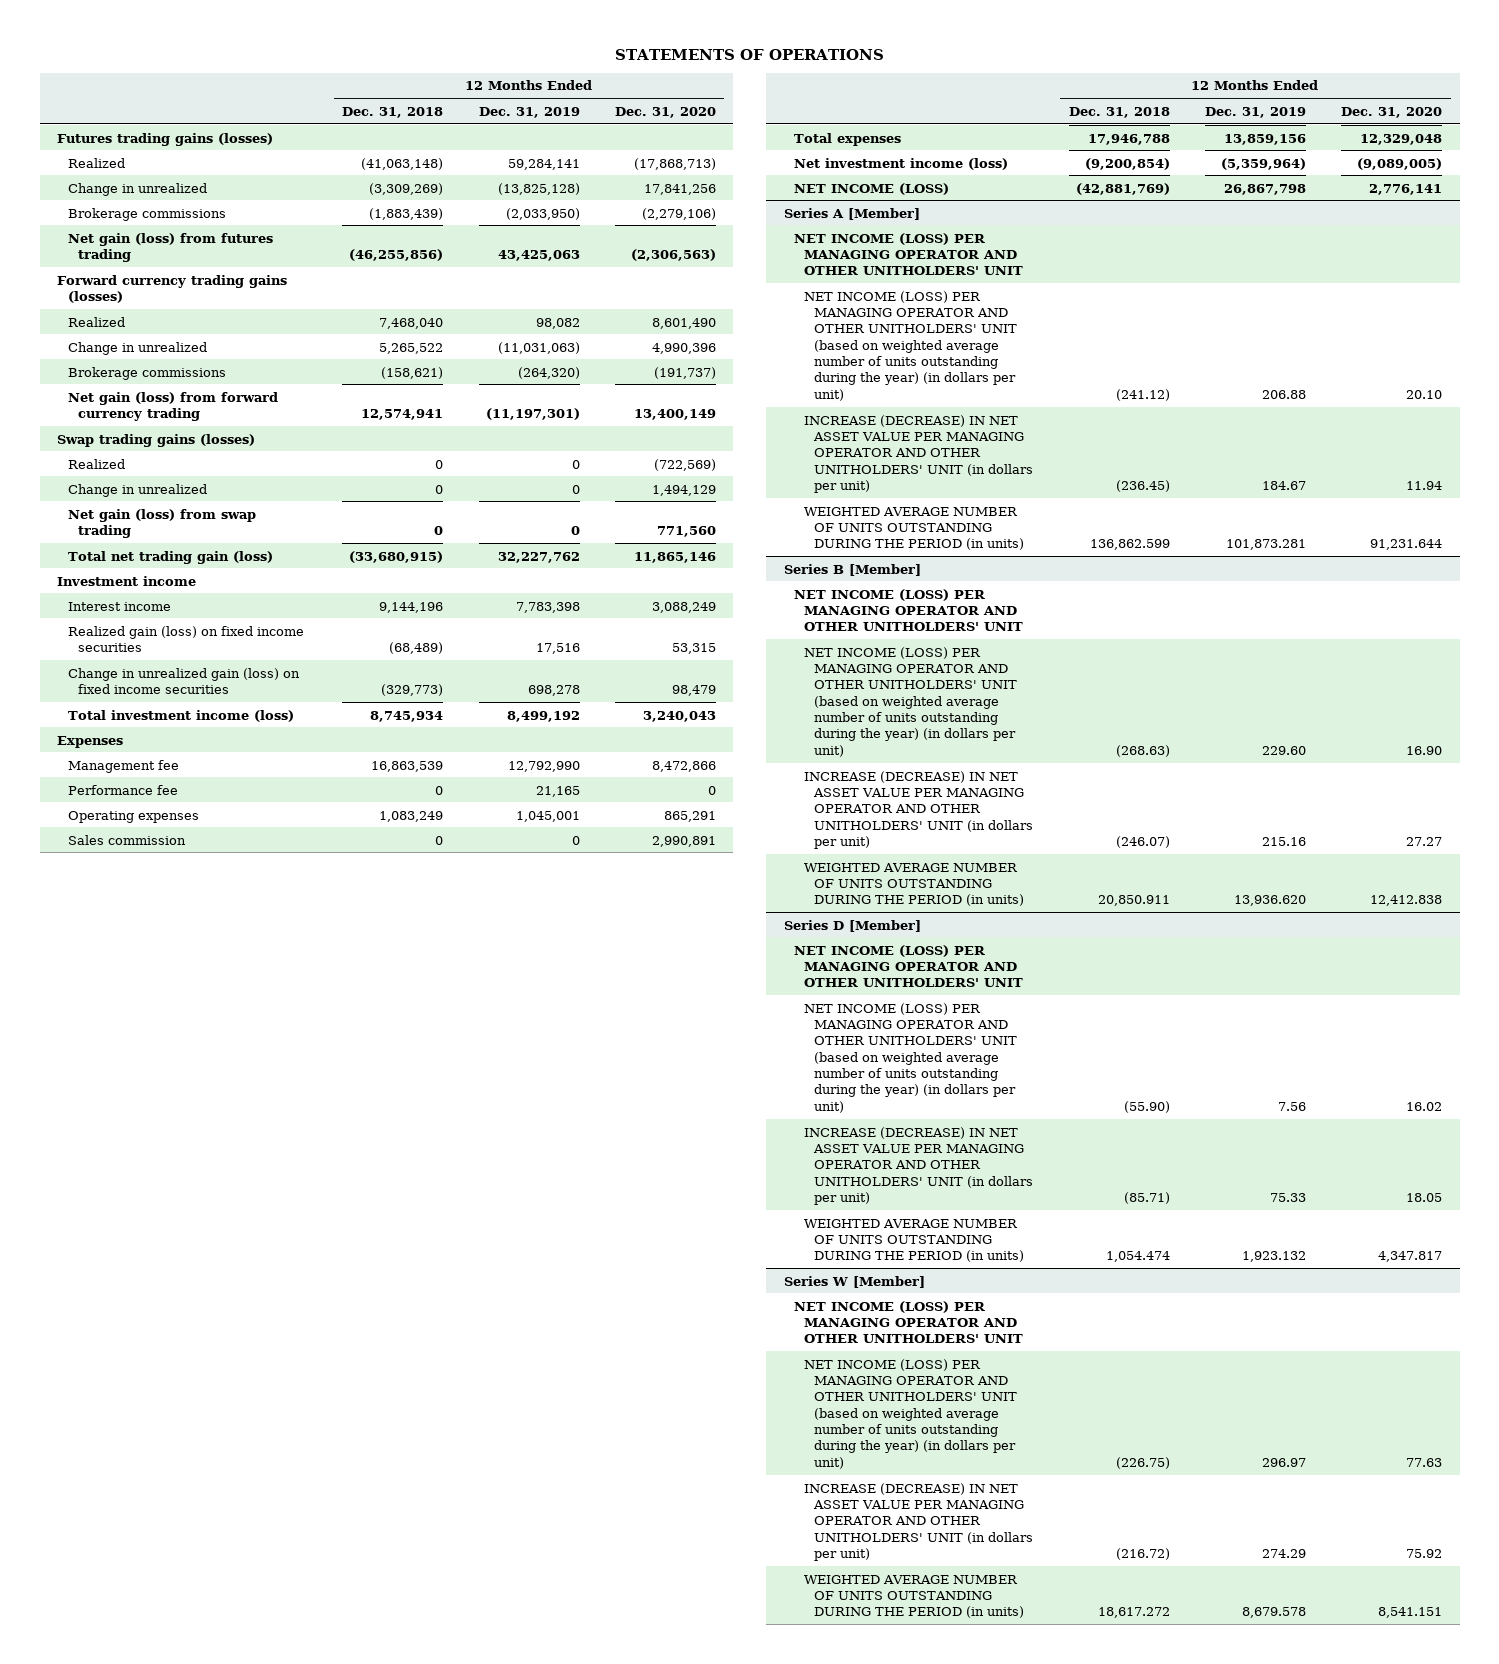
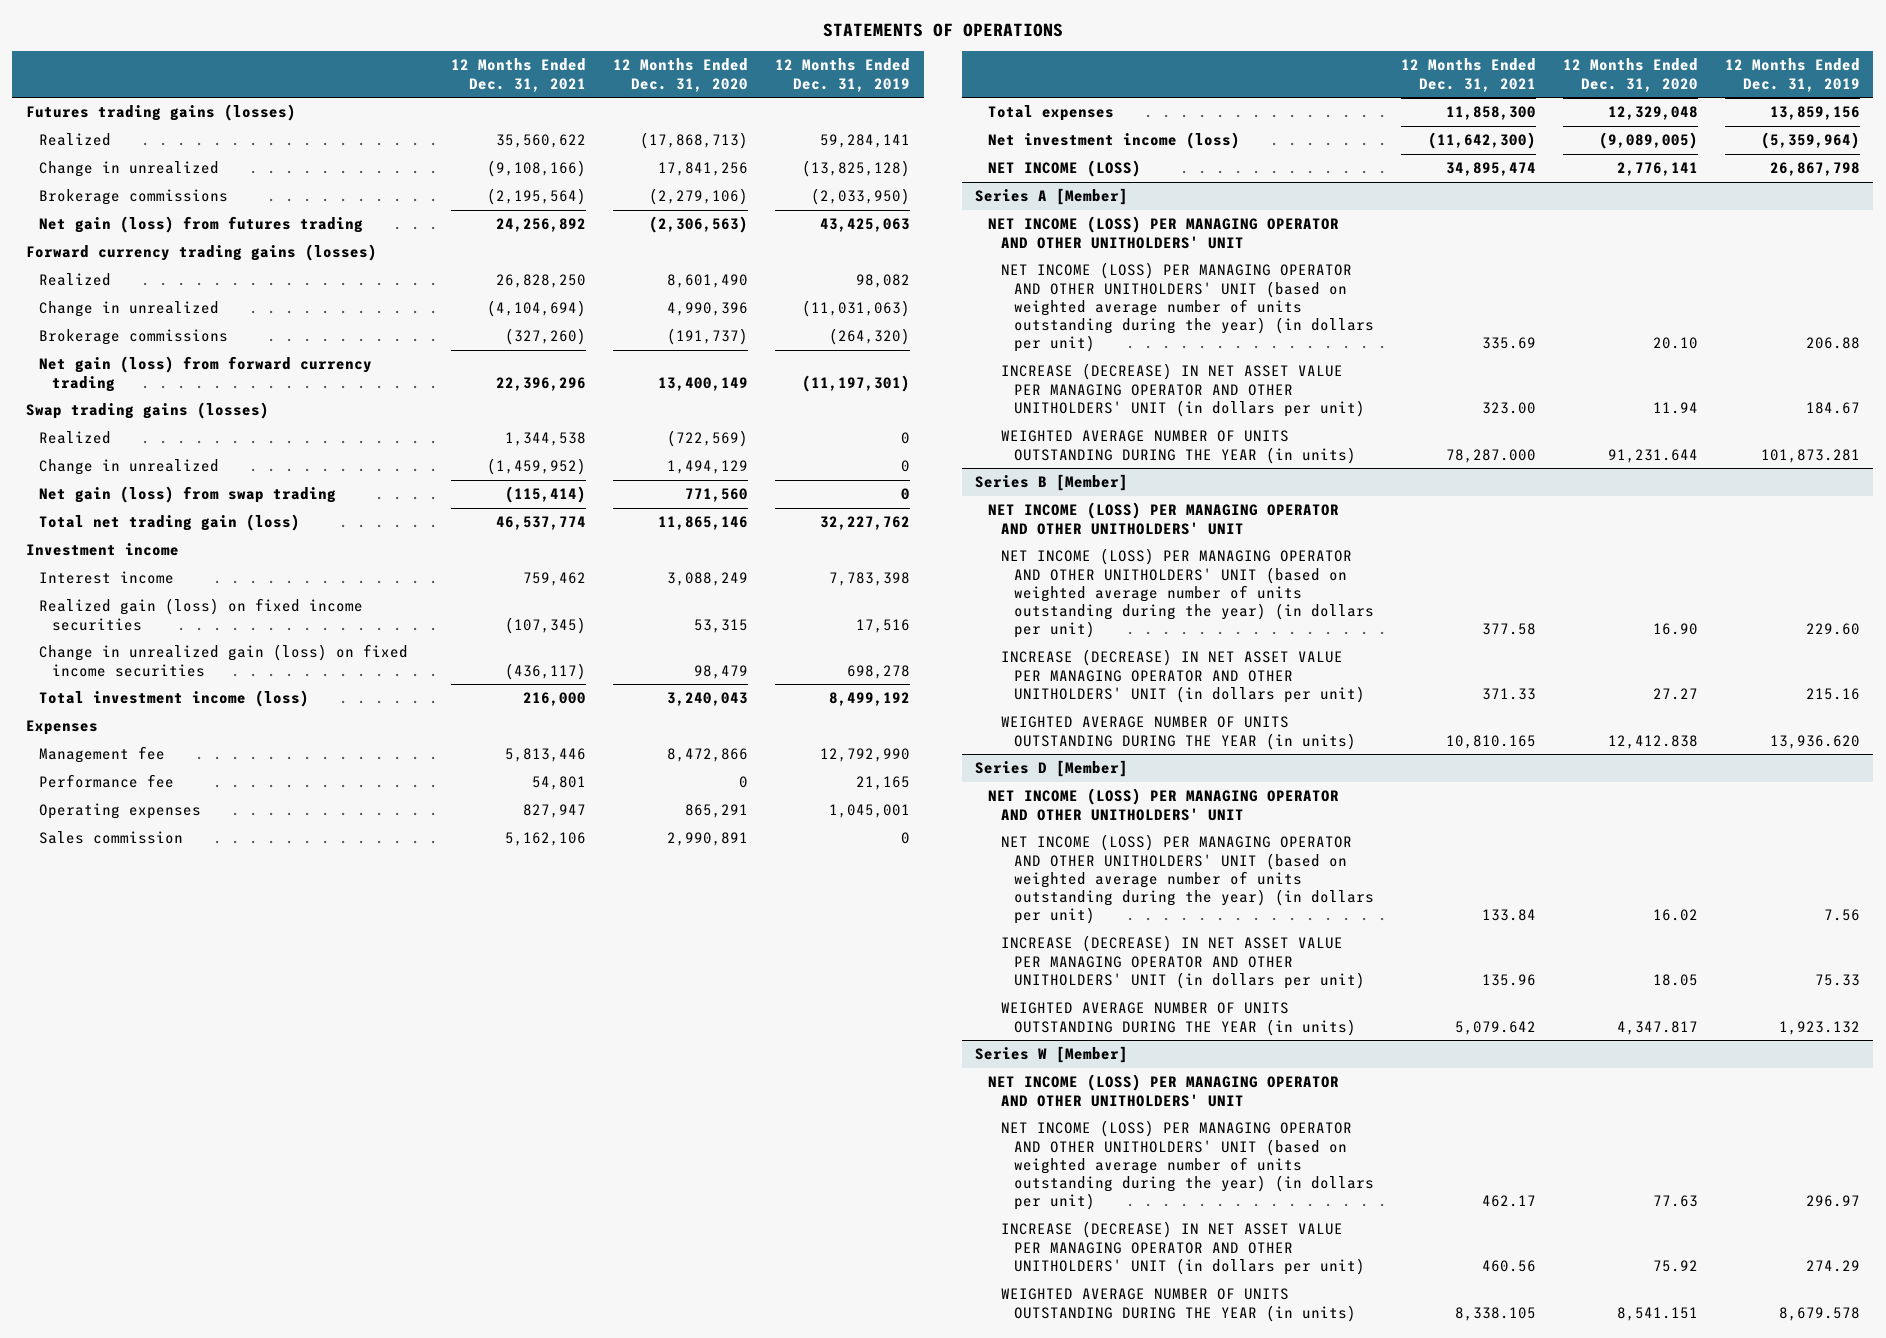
[342,106,444,118] Dec. 31, 2018 -> none
none -> [451,58,587,92] 12 Months Ended Dec. 31, 2021
[804,506,1025,551] WEIGHTED AVERAGE NUMBER OF UNITS OUTSTANDING DURING THE PERIOD (in units) -> [1001,430,1357,464] WEIGHTED AVERAGE NUMBER OF UNITS OUTSTANDING DURING THE YEAR (in units)
[804,862,1025,907] WEIGHTED AVERAGE NUMBER OF UNITS OUTSTANDING DURING THE PERIOD (in units) -> [1001,716,1357,750] WEIGHTED AVERAGE NUMBER OF UNITS OUTSTANDING DURING THE YEAR (in units)
[804,1218,1025,1263] WEIGHTED AVERAGE NUMBER OF UNITS OUTSTANDING DURING THE PERIOD (in units) -> [1001,1002,1357,1036] WEIGHTED AVERAGE NUMBER OF UNITS OUTSTANDING DURING THE YEAR (in units)
[804,1574,1025,1619] WEIGHTED AVERAGE NUMBER OF UNITS OUTSTANDING DURING THE PERIOD (in units) -> [1001,1288,1357,1322] WEIGHTED AVERAGE NUMBER OF UNITS OUTSTANDING DURING THE YEAR (in units)

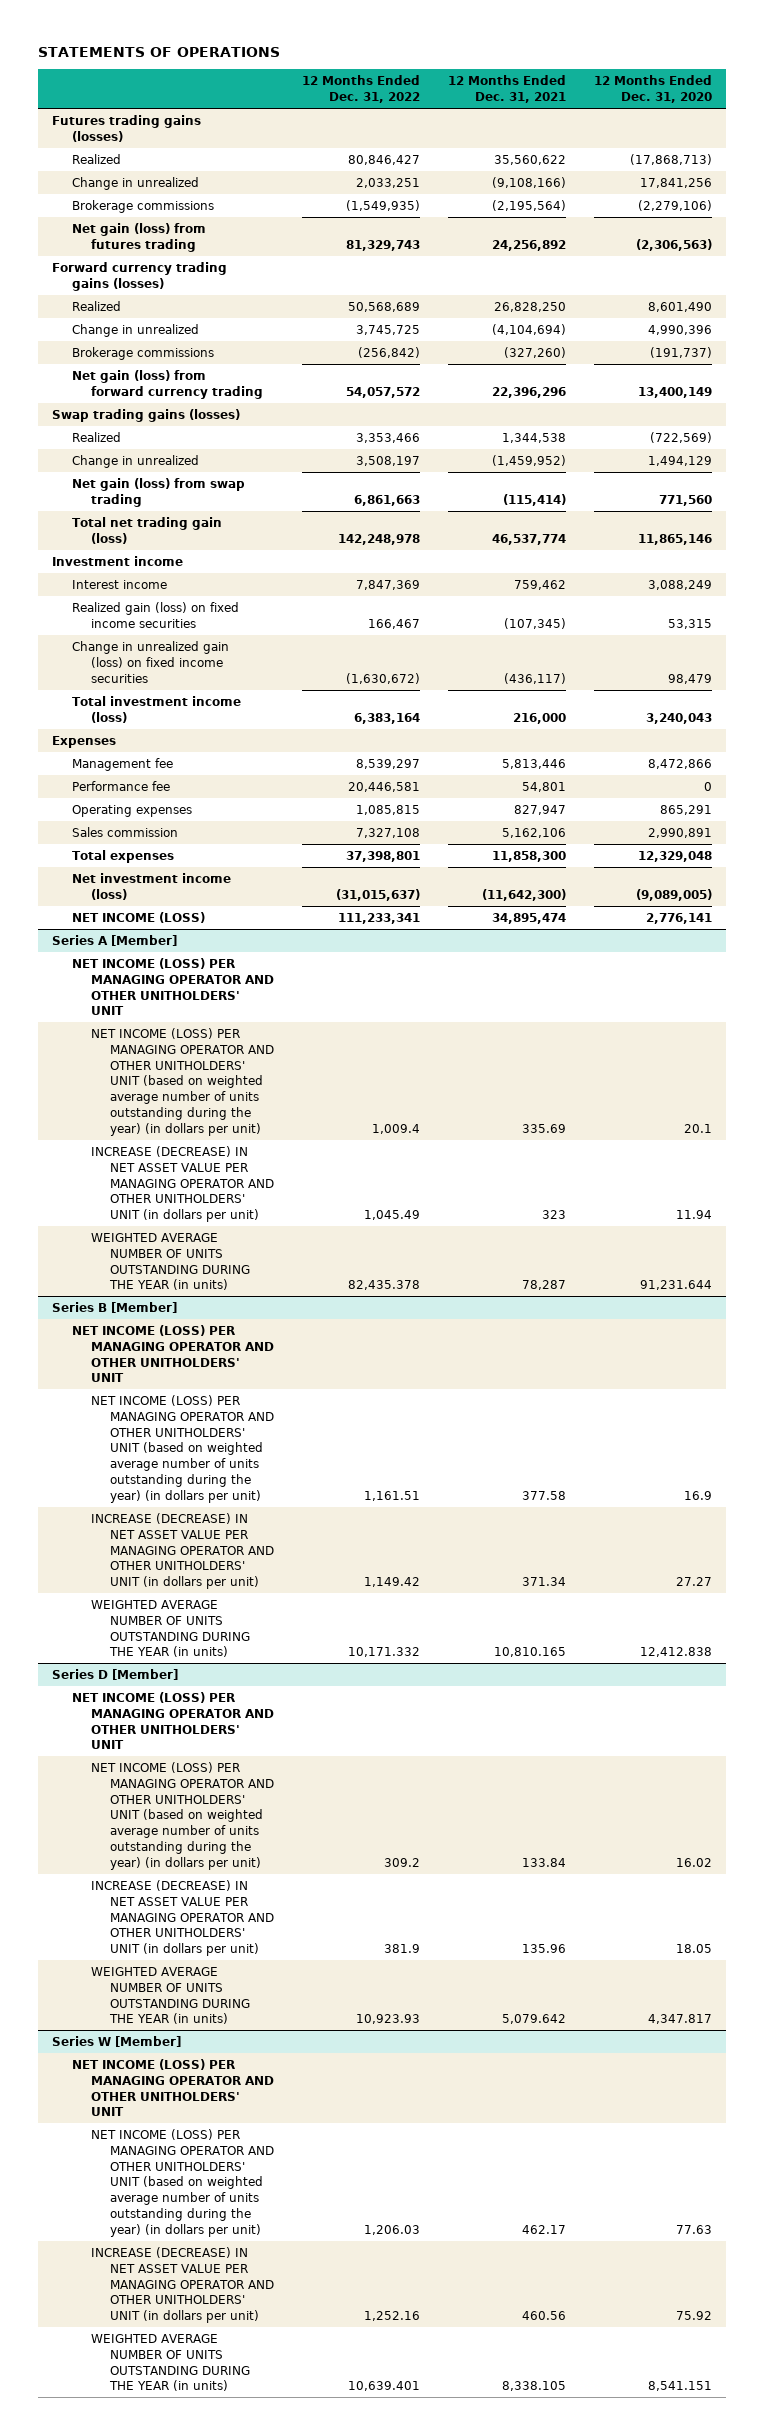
[775,58,911,92] 12 Months Ended Dec. 31, 2019 -> none
none -> [301,75,420,104] 12 Months Ended Dec. 31, 2022
[1652,337,1698,350] 20.10 -> [683,1123,712,1133] 20.1
[1481,401,1536,414] 323.00 -> [541,1210,566,1220] 323
[1445,448,1536,463] 78,287.000 -> [521,1280,566,1291] 78,287
[1652,623,1698,636] 16.90 -> [683,1490,712,1500] 16.9
[1481,687,1536,700] 371.33 -> [521,1577,566,1587] 371.34

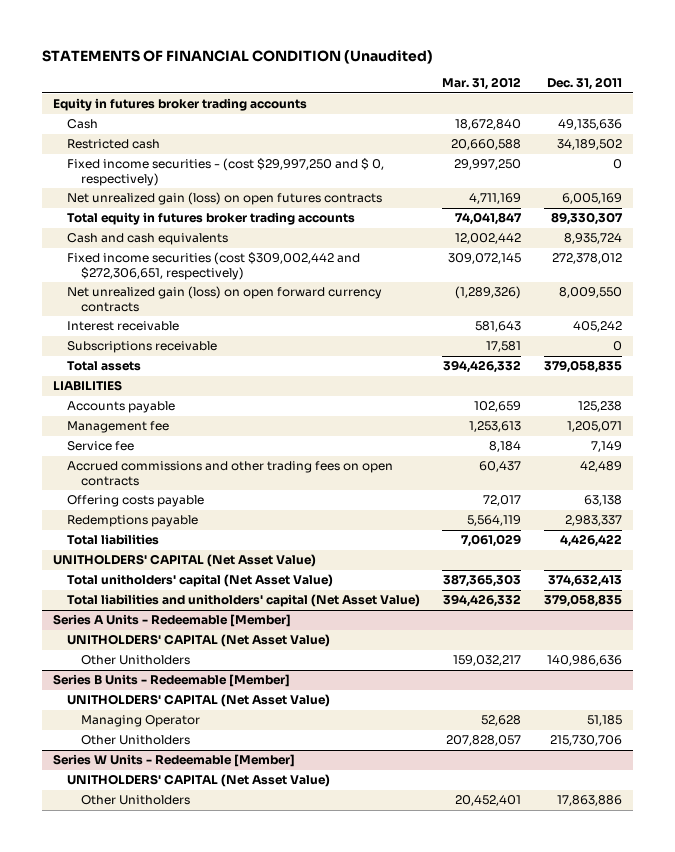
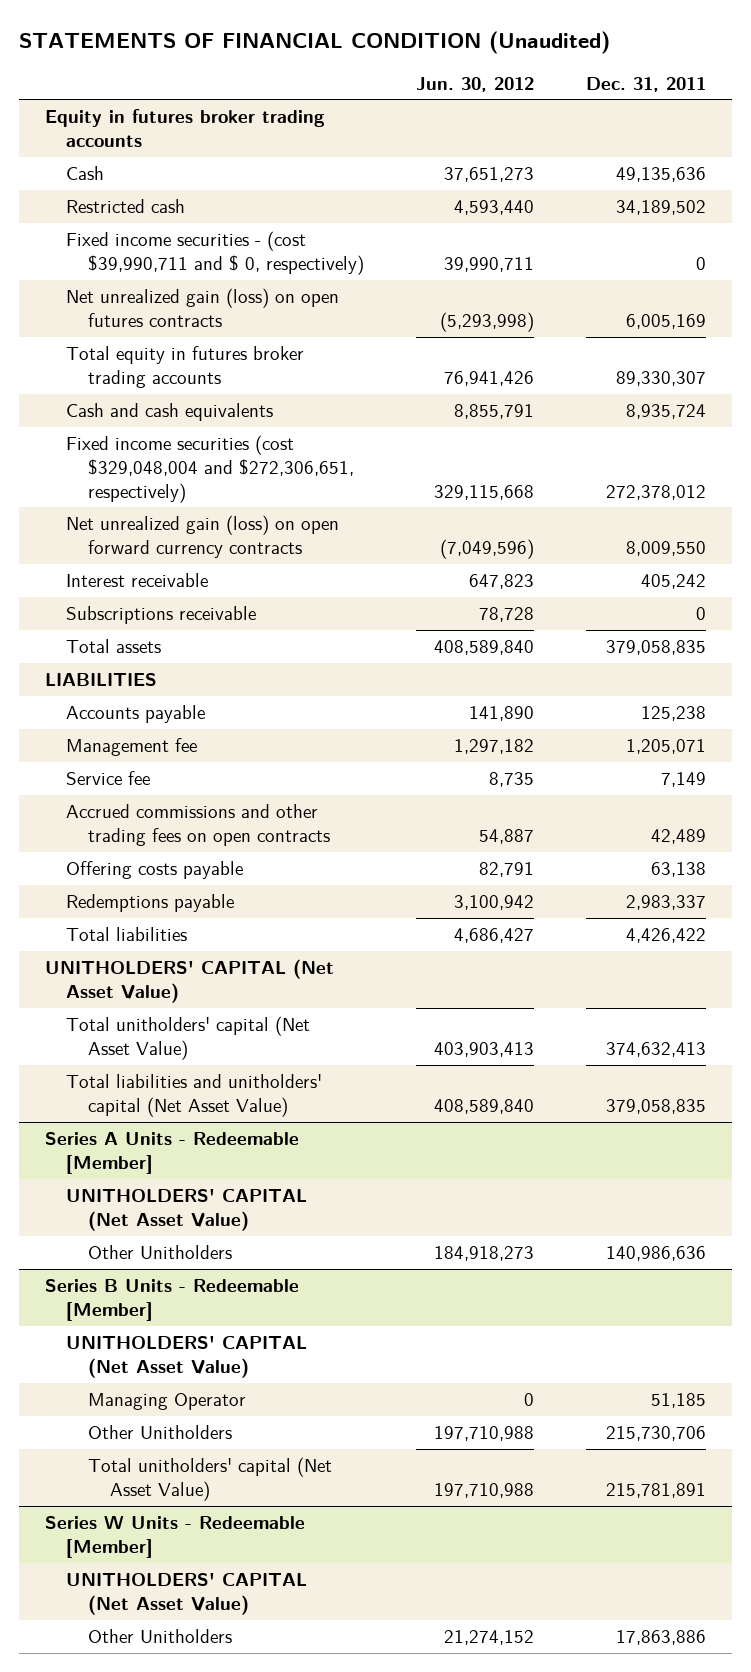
[442,76,522,90] Mar. 31, 2012 -> none
none -> [416,76,535,92] Jun. 30, 2012
[66,158,384,186] Fixed income securities - (cost $29,997,250 and $ 0, respectively) -> [66,230,365,275] Fixed income securities - (cost $39,990,711 and $ 0, respectively)
[66,252,360,280] Fixed income securities (cost $309,002,442 and $272,306,651, respectively) -> [66,434,355,503] Fixed income securities (cost $329,048,004 and $272,306,651, respectively)
none -> [88,1456,333,1501] Total unitholders' capital (Net Asset Value)

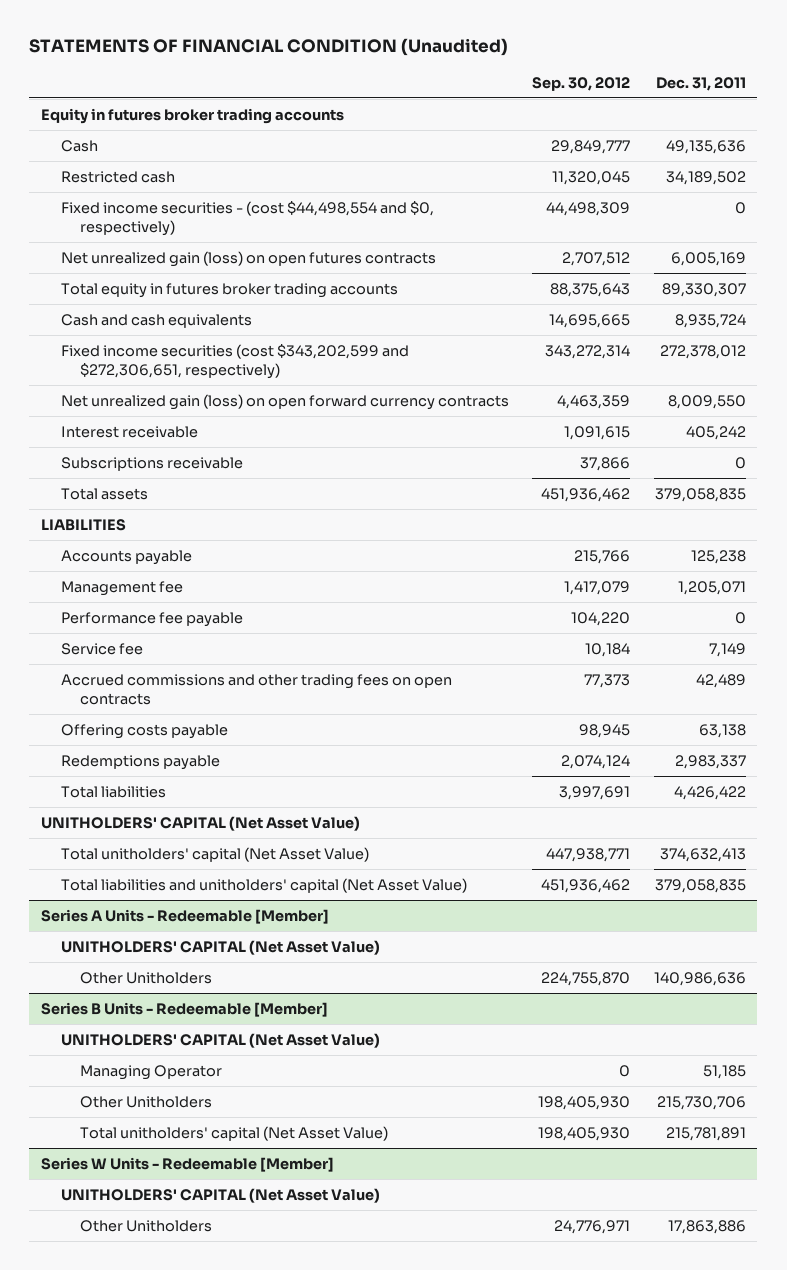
[416,76,535,92] Jun. 30, 2012 -> none
none -> [532,76,631,91] Sep. 30, 2012
[66,230,365,275] Fixed income securities - (cost $39,990,711 and $ 0, respectively) -> [60,200,434,236] Fixed income securities - (cost $44,498,554 and $0, respectively)
[66,434,355,503] Fixed income securities (cost $329,048,004 and $272,306,651, respectively) -> [60,343,409,379] Fixed income securities (cost $343,202,599 and $272,306,651, respectively)
none -> [60,611,243,627] Performance fee payable

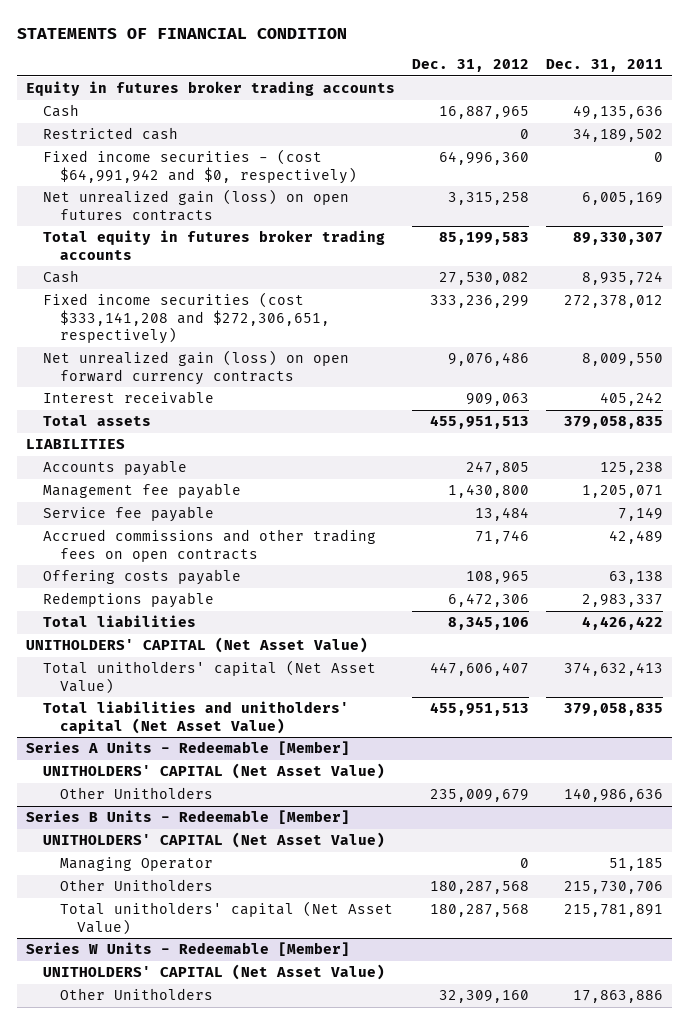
[29,38,509,57] STATEMENTS OF FINANCIAL CONDITION (Unaudited) -> [17,27,348,39] STATEMENTS OF FINANCIAL CONDITION
[532,76,631,91] Sep. 30, 2012 -> none
none -> [412,59,530,73] Dec. 31, 2012
[60,200,434,236] Fixed income securities - (cost $44,498,554 and $0, respectively) -> [42,149,357,184] Fixed income securities - (cost $64,991,942 and $0, respectively)
[60,313,252,328] Cash and cash equivalents -> [42,270,79,284] Cash
[60,343,409,379] Fixed income securities (cost $343,202,599 and $272,306,651, respectively) -> [42,292,330,345] Fixed income securities (cost $333,141,208 and $272,306,651, respectively)
[60,456,243,471] Subscriptions receivable -> none
[60,611,243,627] Performance fee payable -> none
[60,580,183,596] Management fee -> [42,483,241,500] Management fee payable
[60,642,143,655] Service fee -> [42,506,214,523] Service fee payable

